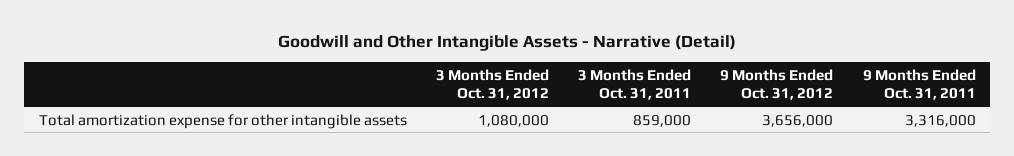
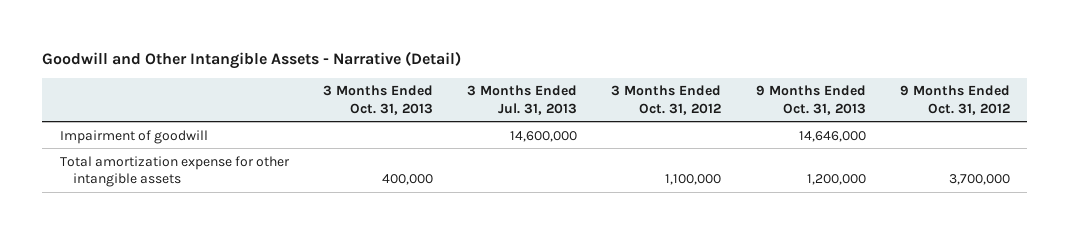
[578,68,692,101] 3 Months Ended Oct. 31, 2011 -> none
[862,68,976,101] 9 Months Ended Oct. 31, 2011 -> none
none -> [322,85,433,115] 3 Months Ended Oct. 31, 2013
none -> [467,85,578,115] 3 Months Ended Jul. 31, 2013
none -> [755,85,866,115] 9 Months Ended Oct. 31, 2013
none -> [59,129,208,144] Impairment of goodwill
[477,114,549,127] 1,080,000 -> [665,173,722,185] 1,100,000
[762,114,834,127] 3,656,000 -> [948,173,1010,185] 3,700,000

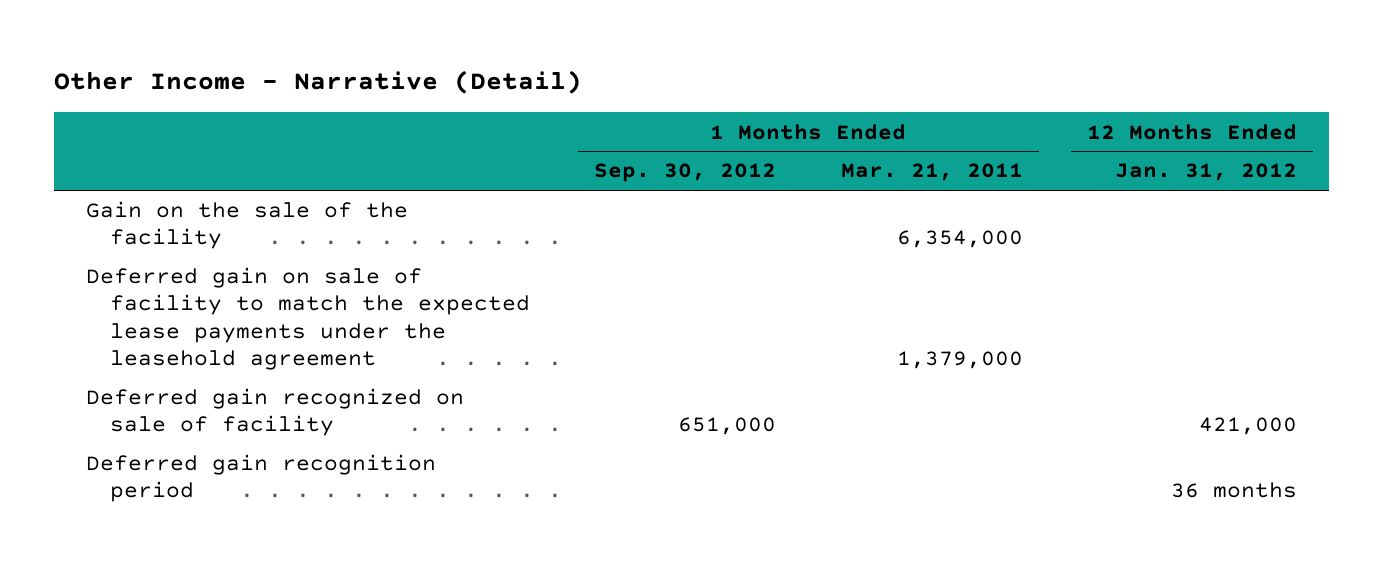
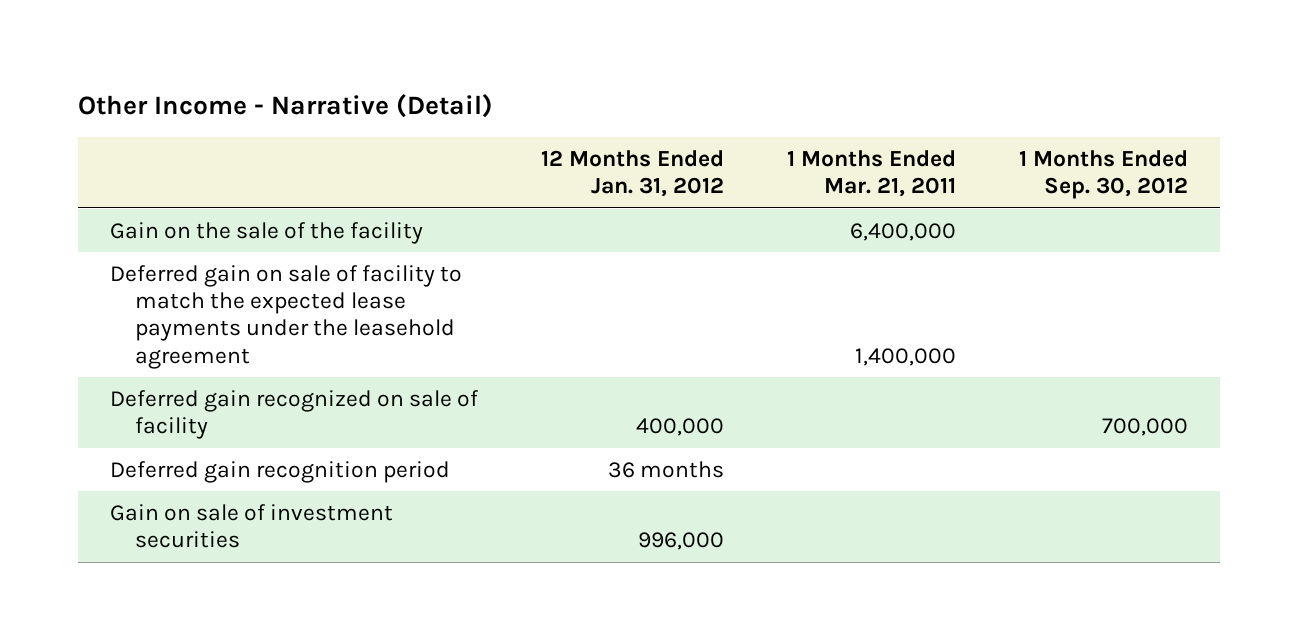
[896,230,1023,249] 6,354,000 -> [850,222,957,241] 6,400,000
[896,351,1023,370] 1,379,000 -> [855,347,957,366] 1,400,000
[678,417,777,436] 651,000 -> [1102,418,1189,437] 700,000
[1199,417,1298,436] 421,000 -> [636,418,725,437] 400,000
none -> [110,503,394,549] Gain on sale of investment securities

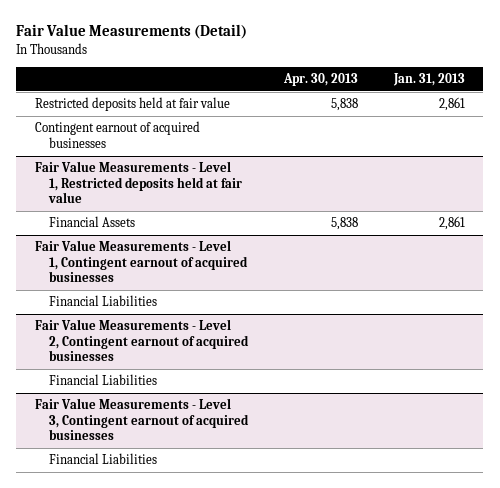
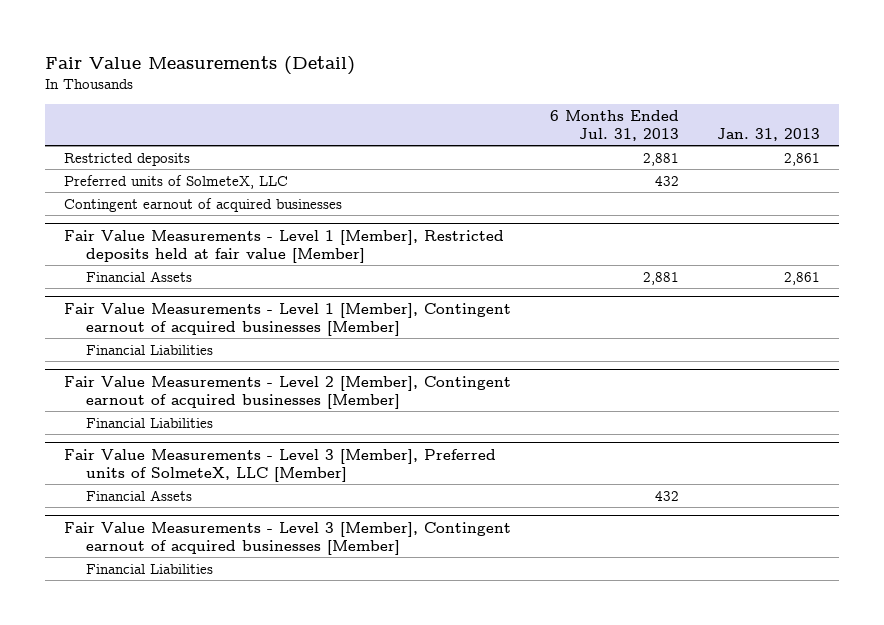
[282,72,358,86] Apr. 30, 2013 -> none
none -> [549,110,679,142] 6 Months Ended Jul. 31, 2013
[34,97,230,112] Restricted deposits held at fair value -> [64,152,191,166] Restricted deposits
none -> [64,174,289,189] Preferred units of SolmeteX, LLC
[34,161,242,204] Fair Value Measurements - Level 1, Restricted deposits held at fair value -> [64,229,505,263] Fair Value Measurements - Level 1 [Member], Restricted deposits held at fair value [Member]
[34,240,248,283] Fair Value Measurements - Level 1, Contingent earnout of acquired businesses -> [64,302,512,336] Fair Value Measurements - Level 1 [Member], Contingent earnout of acquired businesses [Member]
[34,319,249,362] Fair Value Measurements - Level 2, Contingent earnout of acquired businesses -> [64,375,512,409] Fair Value Measurements - Level 2 [Member], Contingent earnout of acquired businesses [Member]
none -> [64,448,497,482] Fair Value Measurements - Level 3 [Member], Preferred units of SolmeteX, LLC [Member]
none -> [85,489,192,501] Financial Assets
[34,398,249,441] Fair Value Measurements - Level 3, Contingent earnout of acquired businesses -> [64,521,512,555] Fair Value Measurements - Level 3 [Member], Contingent earnout of acquired businesses [Member]

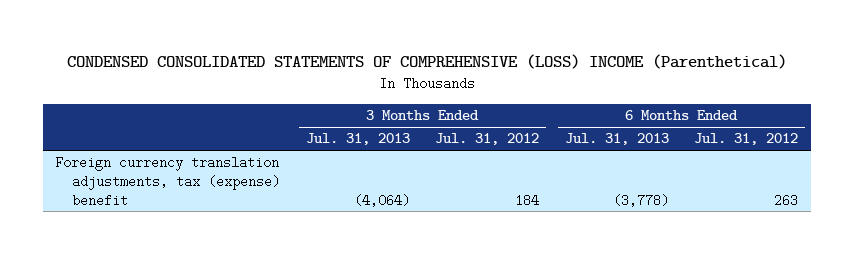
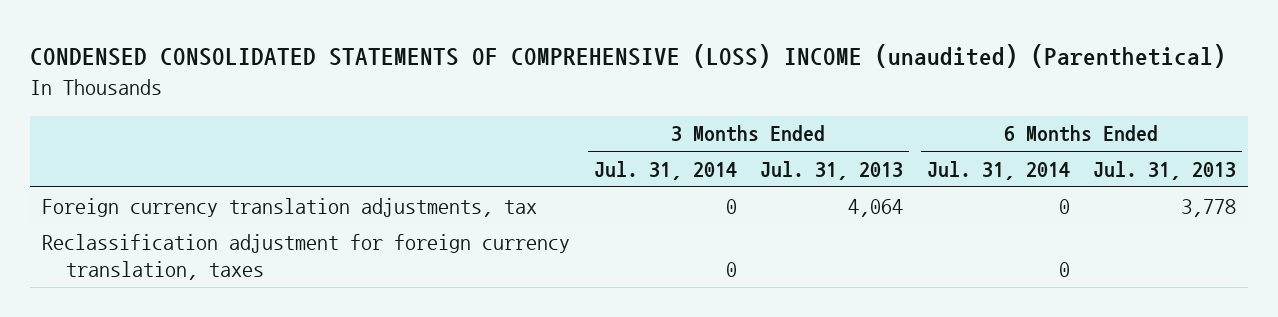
[66,53,787,69] CONDENSED CONSOLIDATED STATEMENTS OF COMPREHENSIVE (LOSS) INCOME (Parenthetical) -> [30,44,1227,69] CONDENSED CONSOLIDATED STATEMENTS OF COMPREHENSIVE (LOSS) INCOME (unaudited) (Parenthetical)
[435,133,540,146] Jul. 31, 2012 -> none
[694,133,799,146] Jul. 31, 2012 -> none
none -> [593,160,737,180] Jul. 31, 2014
none -> [926,160,1070,180] Jul. 31, 2014
[55,156,281,207] Foreign currency translation adjustments, tax (expense) benefit -> [42,197,538,217] Foreign currency translation adjustments, tax
[353,193,410,207] (4,064) -> [848,198,904,217] 4,064
[612,193,669,207] (3,778) -> [1180,198,1236,217] 3,778
none -> [42,233,571,281] Reclassification adjustment for foreign currency translation, taxes

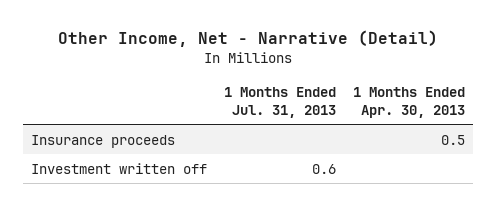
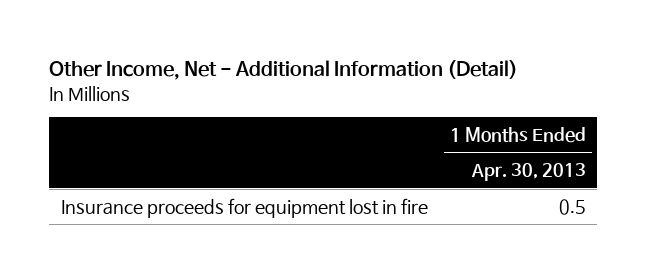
[58,30,439,48] Other Income, Net - Narrative (Detail) -> [49,60,519,81] Other Income, Net - Additional Information (Detail)
[224,86,337,118] 1 Months Ended Jul. 31, 2013 -> none
[31,162,208,174] Investment written off -> none
[31,134,176,148] Insurance proceeds -> [60,197,428,218] Insurance proceeds for equipment lost in fire

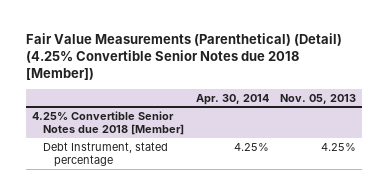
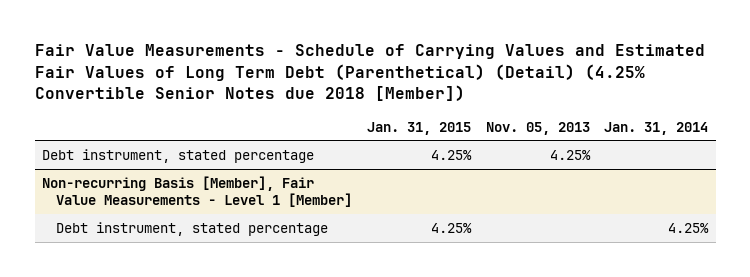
[26,32,343,81] Fair Value Measurements (Parenthetical) (Detail) (4.25% Convertible Senior Notes due 2018 [Member]) -> [34,44,705,101] Fair Value Measurements - Schedule of Carrying Values and Estimated Fair Values of Long Term Debt (Parenthetical) (Detail) (4.25% Convertible Senior Notes due 2018 [Member])
[195,93,269,105] Apr. 30, 2014 -> none
none -> [367,121,472,135] Jan. 31, 2015
none -> [604,121,709,135] Jan. 31, 2014
[32,110,184,136] 4.25% Convertible Senior Notes due 2018 [Member] -> none
[42,141,168,168] Debt Instrument, stated percentage -> none
none -> [42,148,315,163] Debt instrument, stated percentage
none -> [42,175,353,208] Non-recurring Basis [Member], Fair Value Measurements - Level 1 [Member]
none -> [56,221,329,236] Debt instrument, stated percentage

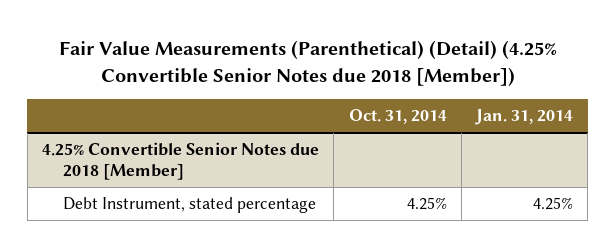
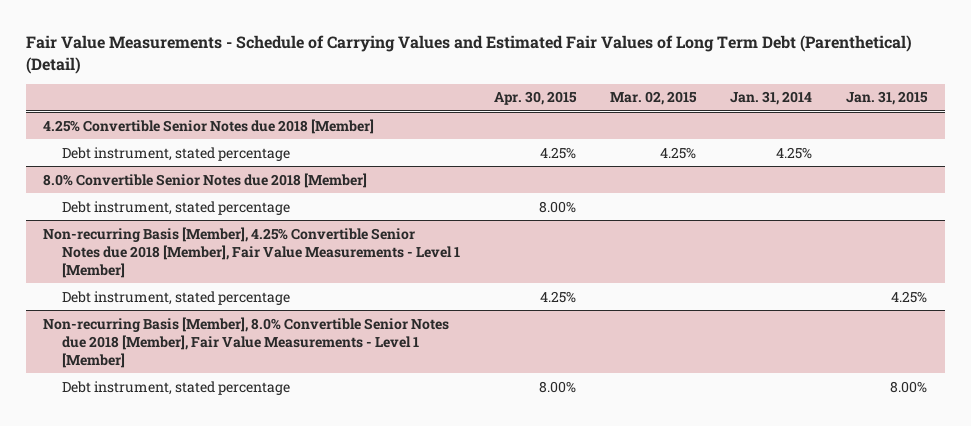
[58,39,557,87] Fair Value Measurements (Parenthetical) (Detail) (4.25% Convertible Senior Notes due 2018 [Member]) -> [26,34,913,74] Fair Value Measurements - Schedule of Carrying Values and Estimated Fair Values of Long Term Debt (Parenthetical) (Detail)
[348,109,447,125] Oct. 31, 2014 -> none
none -> [493,91,577,106] Apr. 30, 2015
none -> [610,91,698,106] Mar. 02, 2015
none -> [846,91,929,106] Jan. 31, 2015
[62,197,316,214] Debt Instrument, stated percentage -> [61,146,290,161] Debt instrument, stated percentage
none -> [43,172,368,188] 8.0% Convertible Senior Notes due 2018 [Member]
none -> [61,200,290,215] Debt instrument, stated percentage
none -> [43,226,460,278] Non-recurring Basis [Member], 4.25% Convertible Senior Notes due 2018 [Member], Fair Value Measurements - Level 1 [Member]
none -> [61,290,290,305] Debt instrument, stated percentage
none -> [43,316,450,368] Non-recurring Basis [Member], 8.0% Convertible Senior Notes due 2018 [Member], Fair Value Measurements - Level 1 [Member]
none -> [61,380,290,395] Debt instrument, stated percentage

